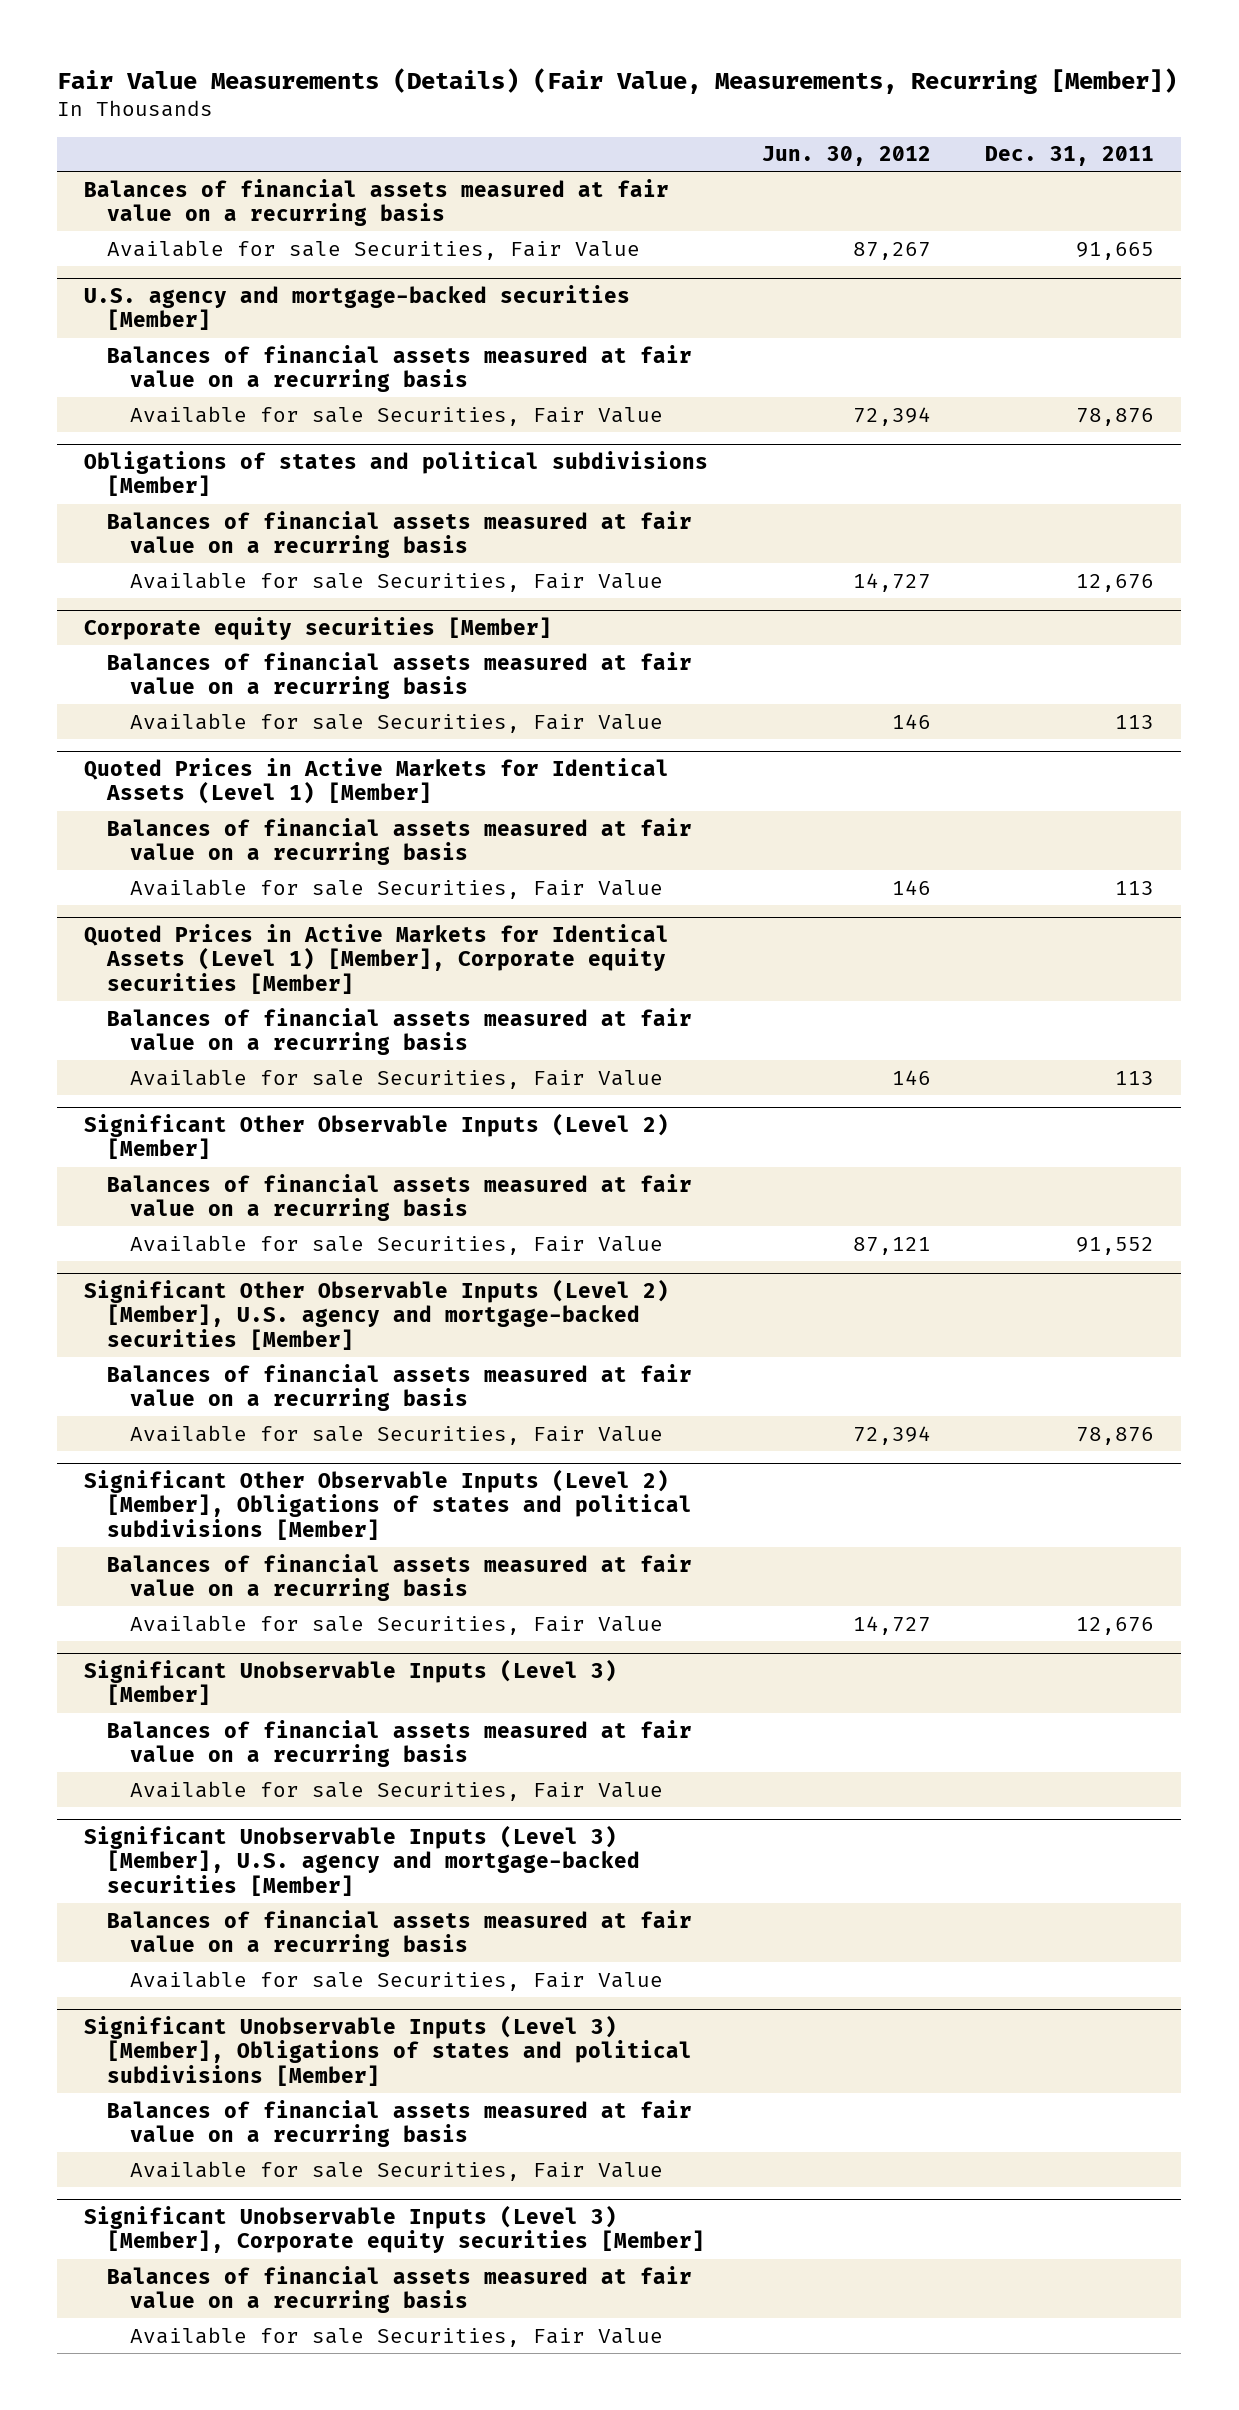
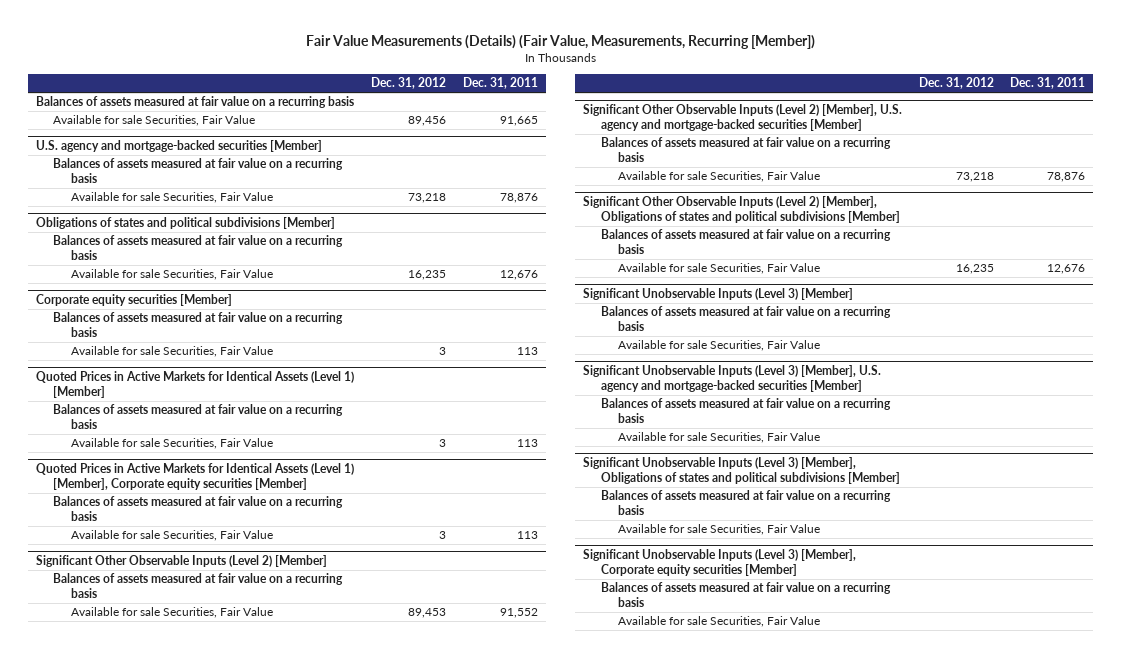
[762,146,932,167] Jun. 30, 2012 -> none
none -> [371,76,447,89] Dec. 31, 2012
[84,178,670,227] Balances of financial assets measured at fair value on a recurring basis -> [36,96,355,109] Balances of assets measured at fair value on a recurring basis
[107,344,693,393] Balances of financial assets measured at fair value on a recurring basis -> [53,158,344,184] Balances of assets measured at fair value on a recurring basis
[107,510,693,559] Balances of financial assets measured at fair value on a recurring basis -> [53,235,344,261] Balances of assets measured at fair value on a recurring basis
[107,651,693,700] Balances of financial assets measured at fair value on a recurring basis -> [53,312,344,338] Balances of assets measured at fair value on a recurring basis
[107,817,693,866] Balances of financial assets measured at fair value on a recurring basis -> [53,404,344,430] Balances of assets measured at fair value on a recurring basis
[107,1007,693,1056] Balances of financial assets measured at fair value on a recurring basis -> [53,496,344,522] Balances of assets measured at fair value on a recurring basis
[107,1173,693,1222] Balances of financial assets measured at fair value on a recurring basis -> [53,573,344,599] Balances of assets measured at fair value on a recurring basis
[107,1363,693,1412] Balances of financial assets measured at fair value on a recurring basis -> [600,137,891,163] Balances of assets measured at fair value on a recurring basis
[107,1553,693,1602] Balances of financial assets measured at fair value on a recurring basis -> [600,229,891,255] Balances of assets measured at fair value on a recurring basis
[107,1719,693,1768] Balances of financial assets measured at fair value on a recurring basis -> [600,306,891,332] Balances of assets measured at fair value on a recurring basis
[107,1909,693,1958] Balances of financial assets measured at fair value on a recurring basis -> [600,398,891,424] Balances of assets measured at fair value on a recurring basis
[107,2099,693,2148] Balances of financial assets measured at fair value on a recurring basis -> [600,490,891,516] Balances of assets measured at fair value on a recurring basis
[107,2265,693,2314] Balances of financial assets measured at fair value on a recurring basis -> [600,582,891,608] Balances of assets measured at fair value on a recurring basis

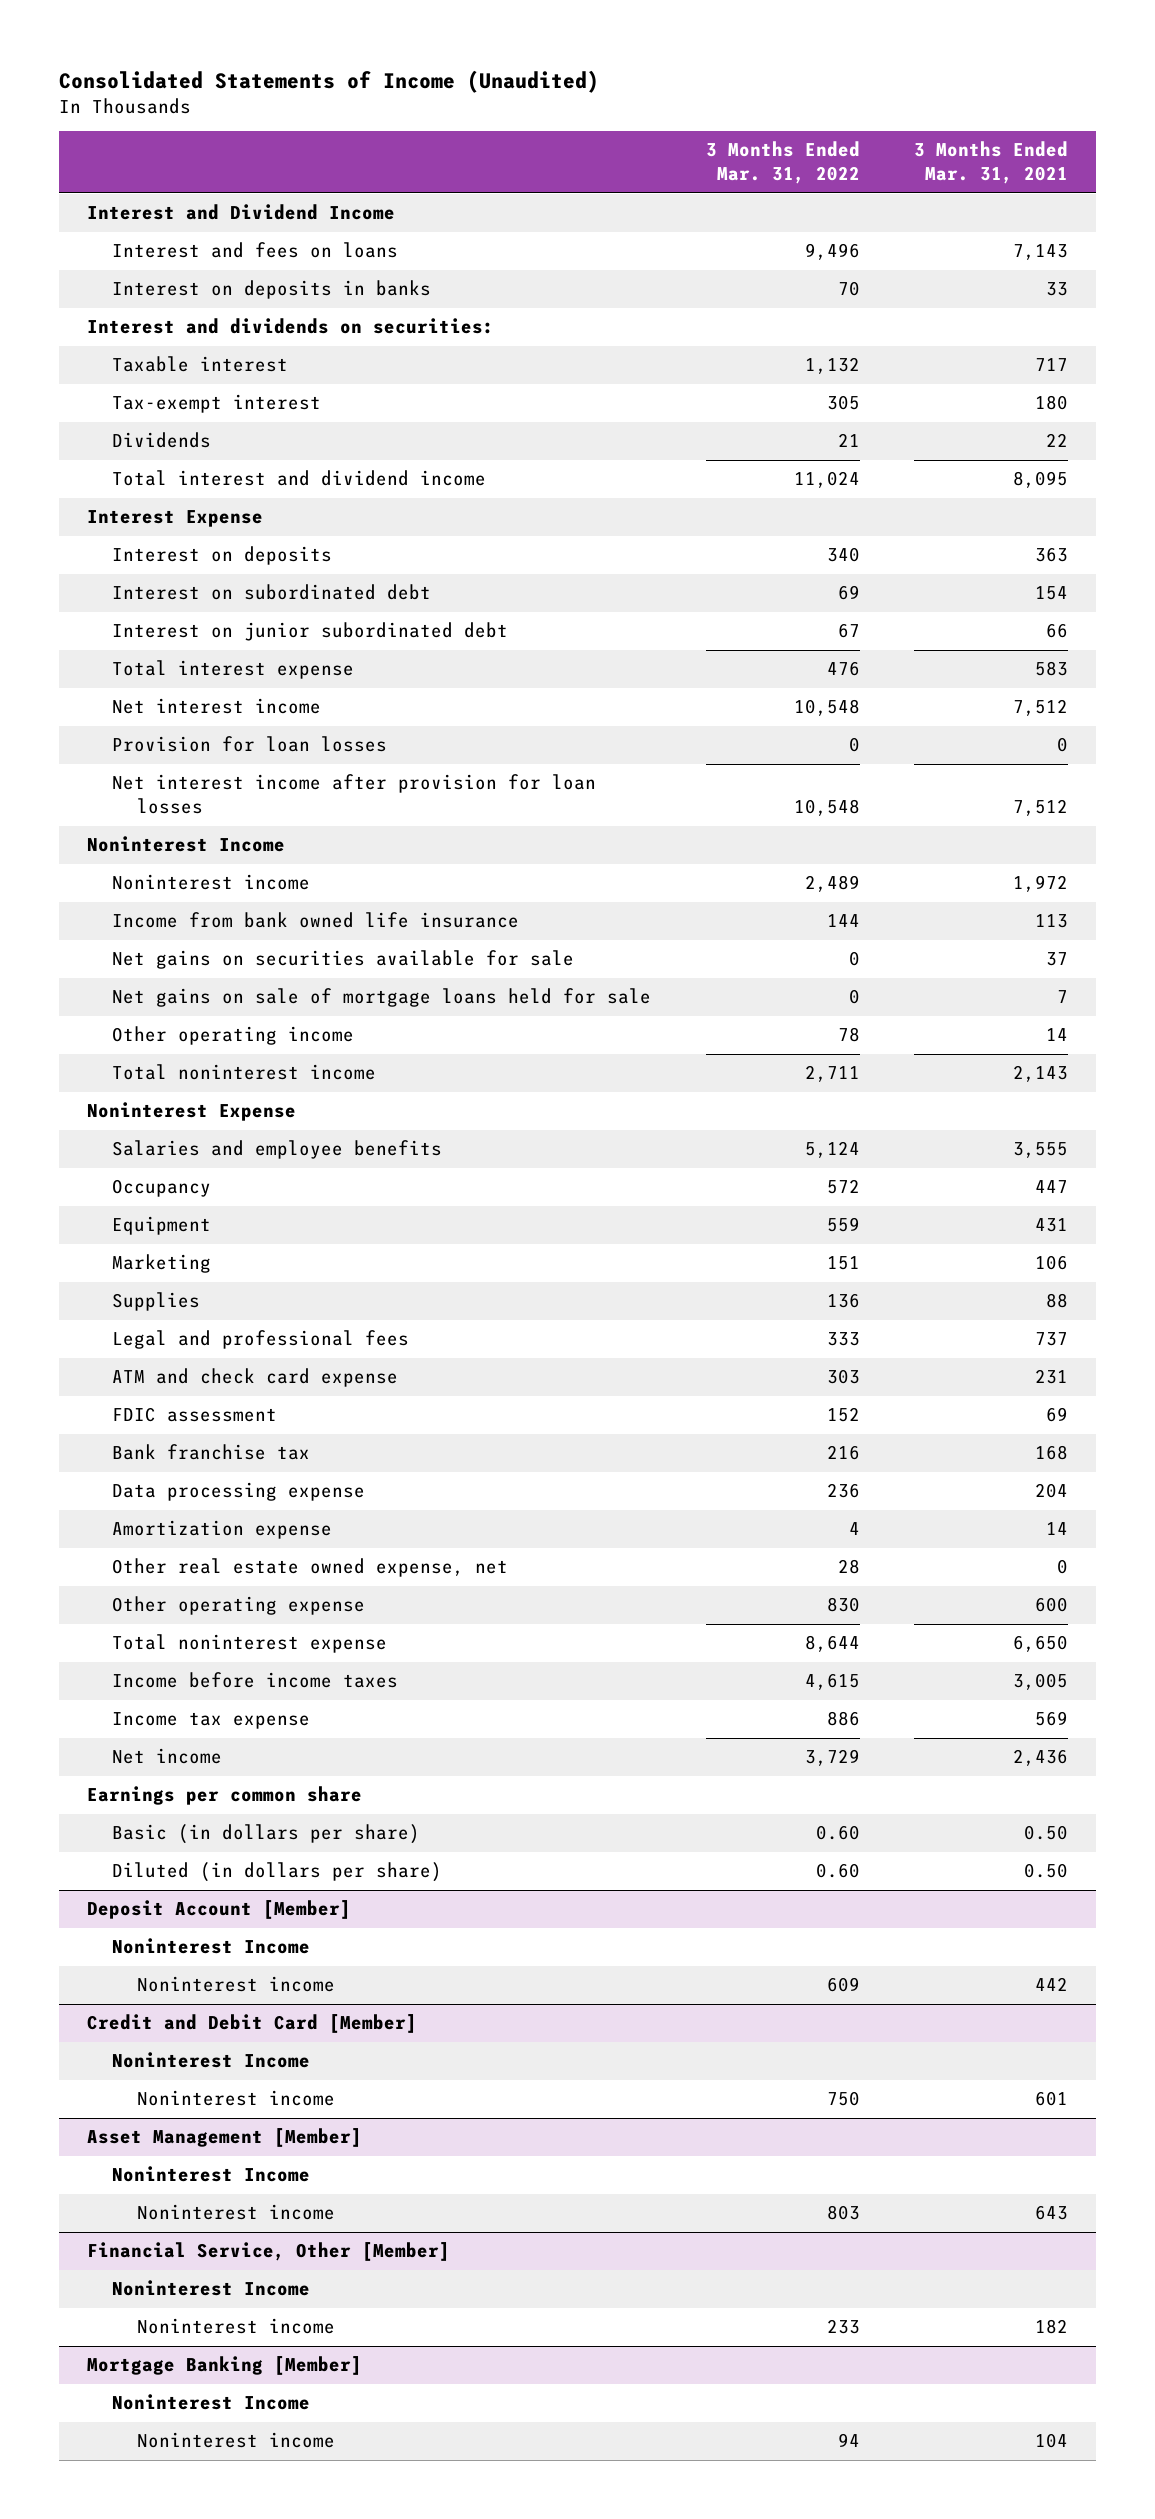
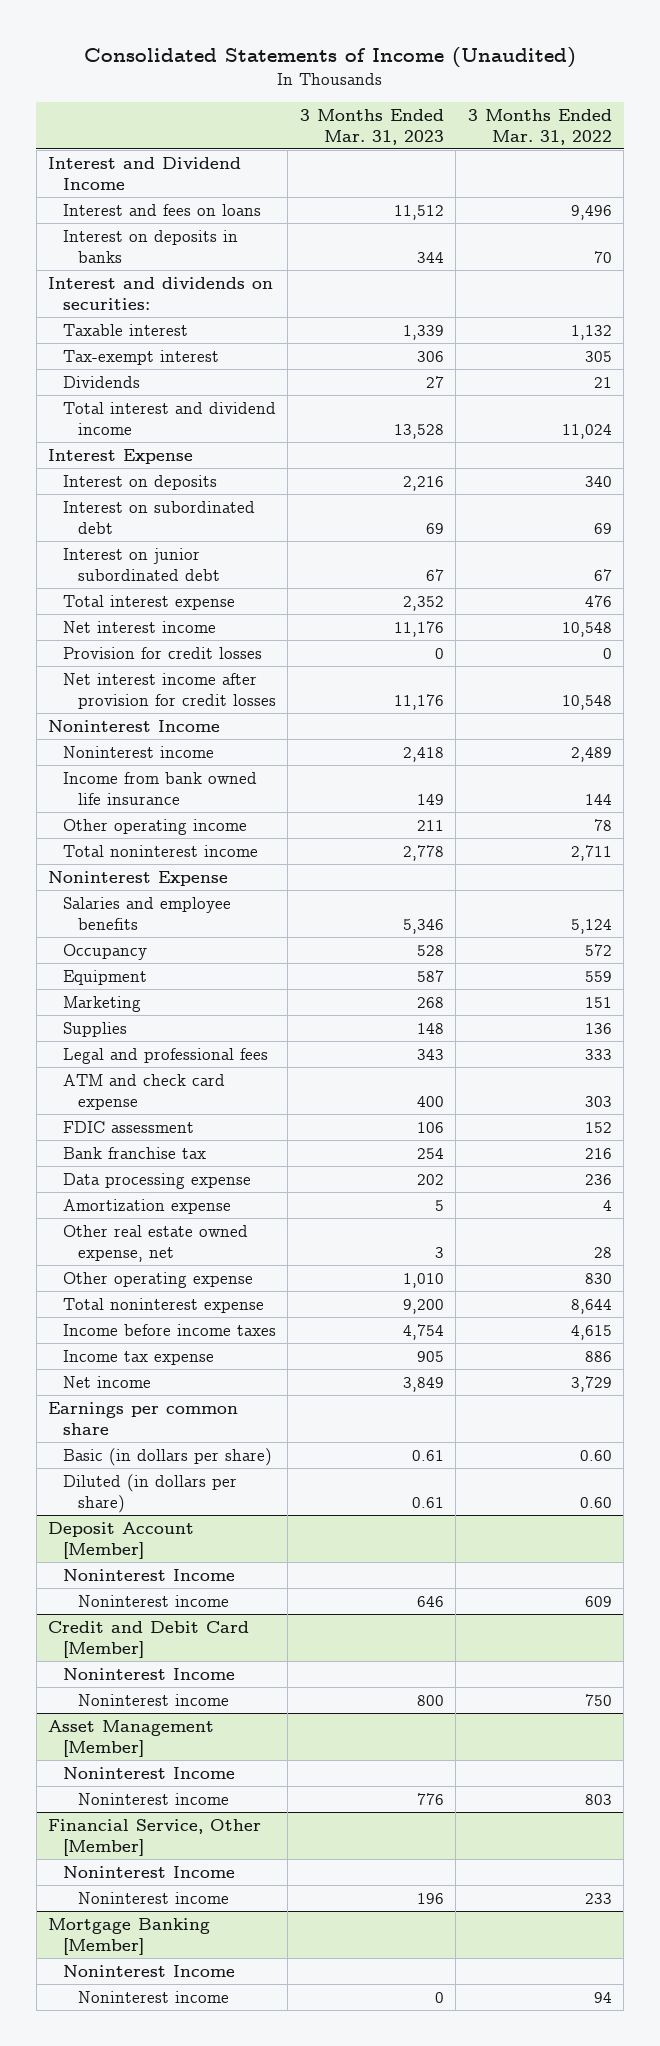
[914,141,1069,185] 3 Months Ended Mar. 31, 2021 -> none
none -> [299,108,444,145] 3 Months Ended Mar. 31, 2023
[111,736,387,753] Provision for loan losses -> [62,646,262,659] Provision for credit losses
[111,774,596,815] Net interest income after provision for loan losses -> [62,672,276,709] Net interest income after provision for credit losses
[111,950,574,970] Net gains on securities available for sale -> none
[111,988,651,1008] Net gains on sale of mortgage loans held for sale -> none

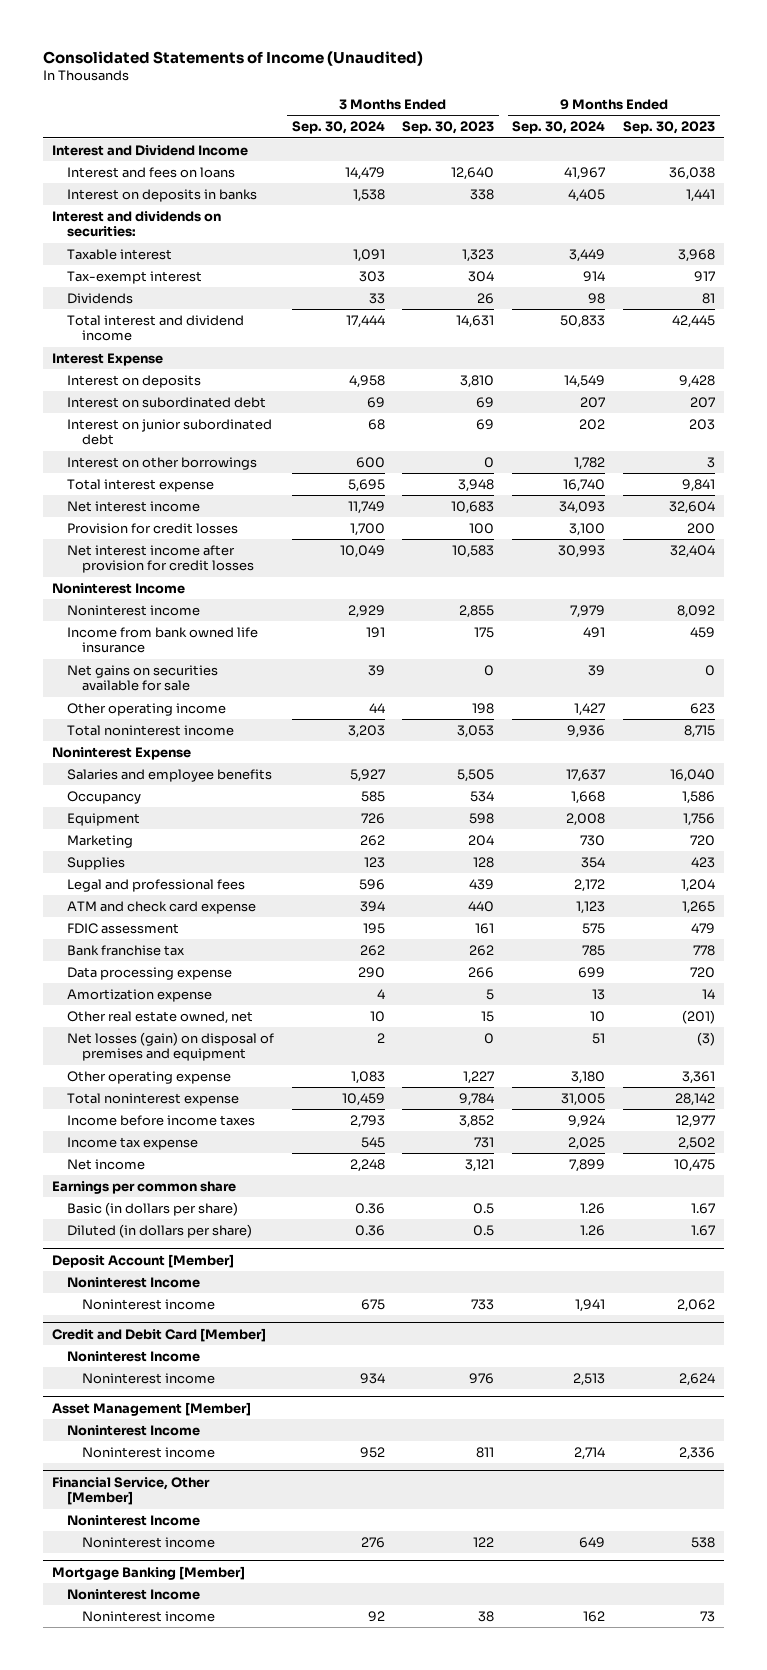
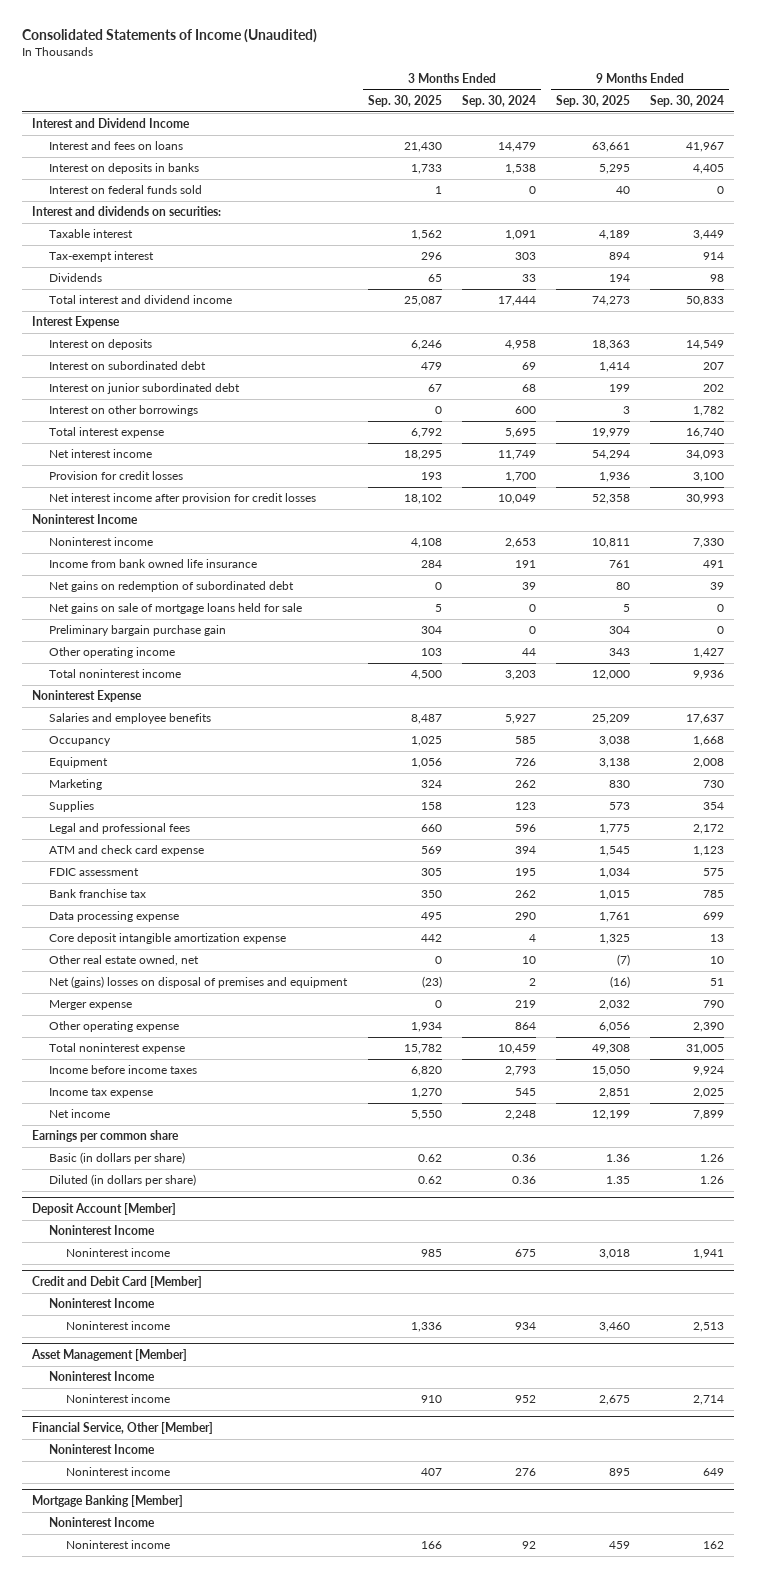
[402,121,495,135] Sep. 30, 2023 -> none
[623,121,716,135] Sep. 30, 2023 -> none
none -> [367,94,442,107] Sep. 30, 2025
none -> [556,94,631,107] Sep. 30, 2025
none -> [49,185,203,195] Interest on federal funds sold
[347,604,385,618] 2,929 -> [504,538,536,549] 2,653
[570,604,606,618] 7,979 -> [693,538,725,549] 7,330
[66,664,218,692] Net gains on securities available for sale -> [49,581,295,593] Net gains on redemption of subordinated debt
none -> [49,603,303,615] Net gains on sale of mortgage loans held for sale
none -> [49,625,227,637] Preliminary bargain purchase gain
[66,988,212,1002] Amortization expense -> [49,933,287,945] Core deposit intangible amortization expense
[66,1031,274,1062] Net losses (gain) on disposal of premises and equipment -> [49,976,349,989] Net (gains) losses on disposal of premises and equipment
none -> [49,1000,133,1011] Merger expense
[350,1070,385,1084] 1,083 -> [514,1022,536,1031] 864
[571,1070,606,1084] 3,180 -> [693,1022,725,1033] 2,390

